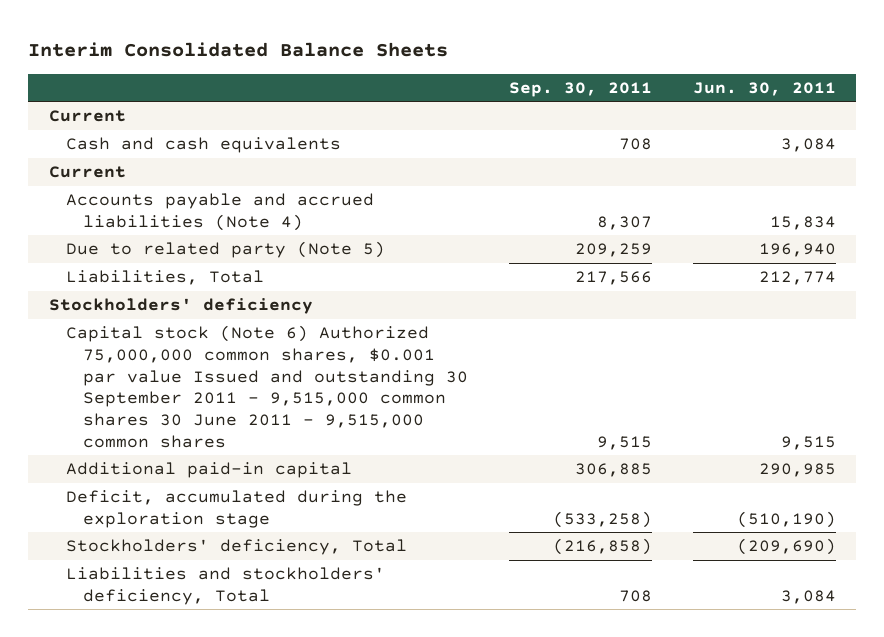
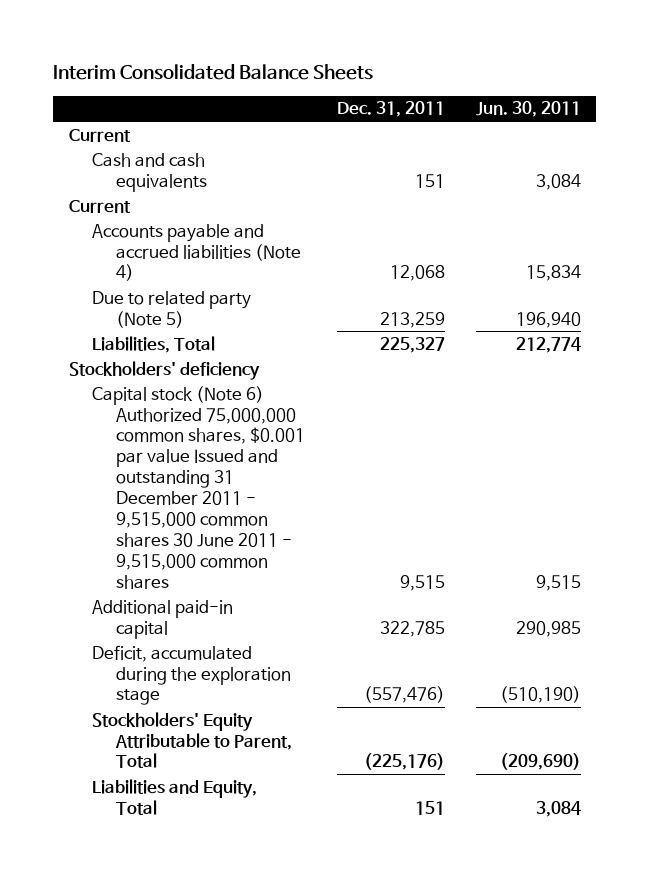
[508,81,652,97] Sep. 30, 2011 -> none
none -> [336,101,445,118] Dec. 31, 2011
[65,325,468,448] Capital stock (Note 6) Authorized 75,000,000 common shares, $0.001 par value Issued and outstanding 30 September 2011 - 9,515,000 common shares 30 June 2011 - 9,515,000 common shares -> [92,385,306,589] Capital stock (Note 6) Authorized 75,000,000 common shares, $0.001 par value Issued and outstanding 31 December 2011 - 9,515,000 common shares 30 June 2011 - 9,515,000 common shares
[65,539,407,556] Stockholders' deficiency, Total -> [92,711,293,769] Stockholders' Equity Attributable to Parent, Total
[65,567,385,605] Liabilities and stockholders' deficiency, Total -> [92,778,258,815] Liabilities and Equity, Total

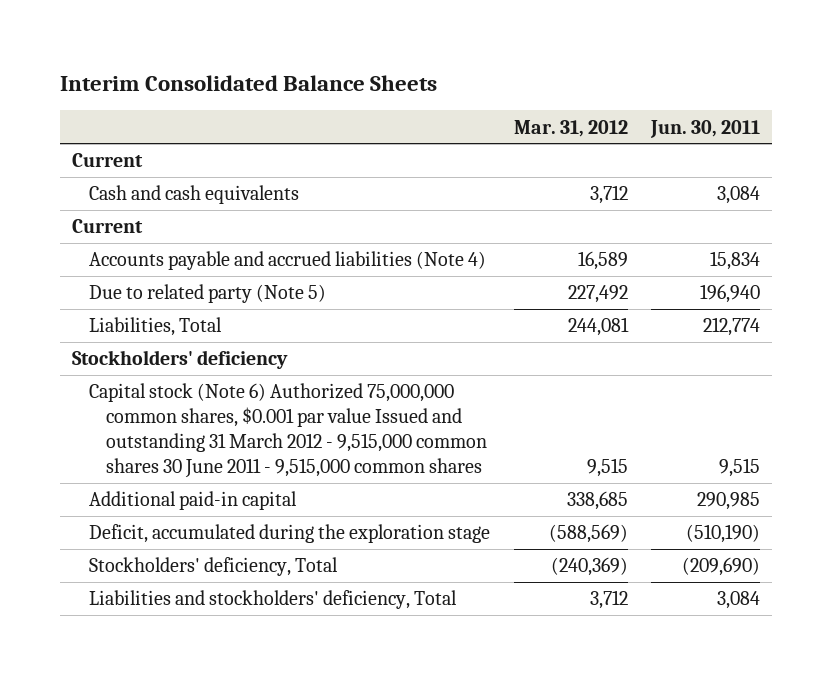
[336,101,445,118] Dec. 31, 2011 -> none
none -> [513,119,628,137] Mar. 31, 2012
[92,385,306,589] Capital stock (Note 6) Authorized 75,000,000 common shares, $0.001 par value Issued and outstanding 31 December 2011 - 9,515,000 common shares 30 June 2011 - 9,515,000 common shares -> [88,383,487,479] Capital stock (Note 6) Authorized 75,000,000 common shares, $0.001 par value Issued and outstanding 31 March 2012 - 9,515,000 common shares 30 June 2011 - 9,515,000 common shares
[92,711,293,769] Stockholders' Equity Attributable to Parent, Total -> [88,557,338,577] Stockholders' deficiency, Total
[92,778,258,815] Liabilities and Equity, Total -> [88,590,457,610] Liabilities and stockholders' deficiency, Total

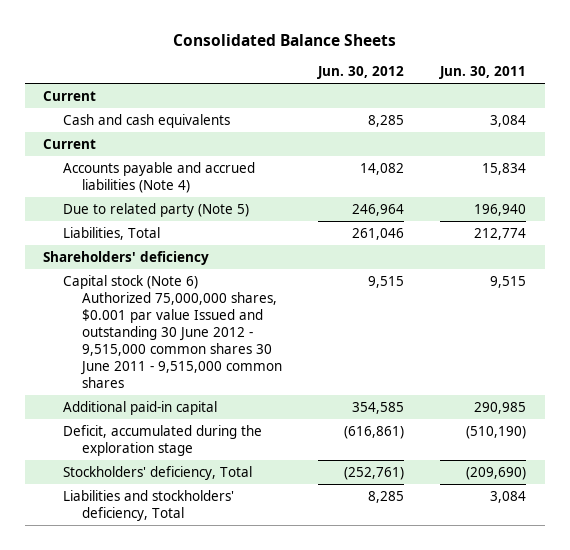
[60,74,438,91] Interim Consolidated Balance Sheets -> [172,33,396,46] Consolidated Balance Sheets
[513,119,628,137] Mar. 31, 2012 -> none
none -> [317,66,405,80] Jun. 30, 2012
[72,350,289,370] Stockholders' deficiency -> [43,250,210,265] Shareholders' deficiency
[88,383,487,479] Capital stock (Note 6) Authorized 75,000,000 common shares, $0.001 par value Issued and outstanding 31 March 2012 - 9,515,000 common shares 30 June 2011 - 9,515,000 common shares -> [62,274,282,388] Capital stock (Note 6) Authorized 75,000,000 shares, $0.001 par value Issued and outstanding 30 June 2012 - 9,515,000 common shares 30 June 2011 - 9,515,000 common shares

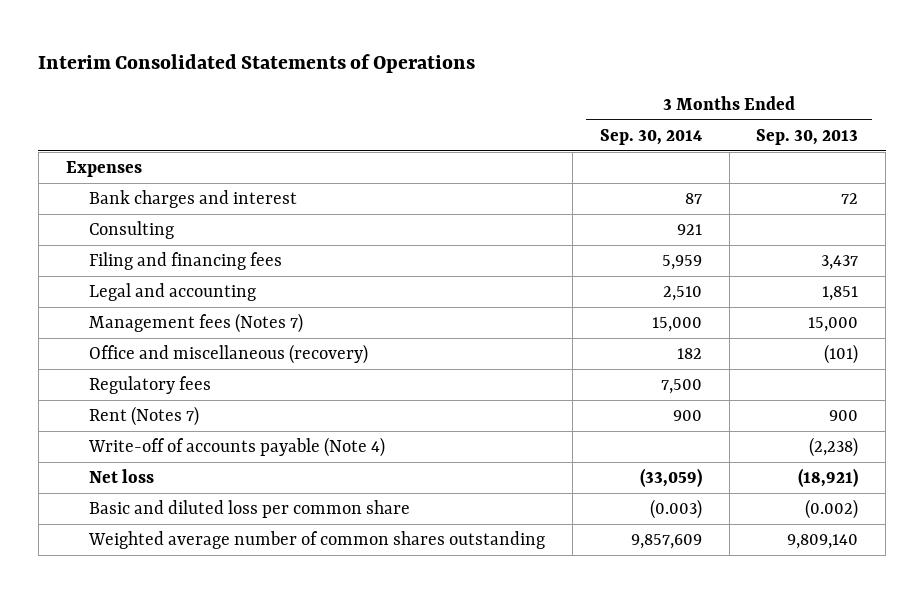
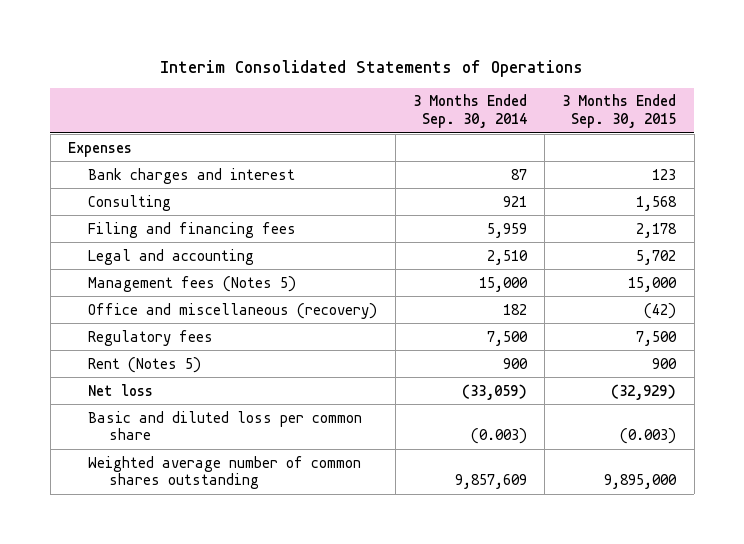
[756,128,859,145] Sep. 30, 2013 -> none
none -> [562,94,677,129] 3 Months Ended Sep. 30, 2015
[88,313,303,334] Management fees (Notes 7) -> [88,275,297,292] Management fees (Notes 5)
[87,437,385,458] Write-off of accounts payable (Note 4) -> none
[88,406,199,427] Rent (Notes 7) -> [88,356,202,373] Rent (Notes 5)

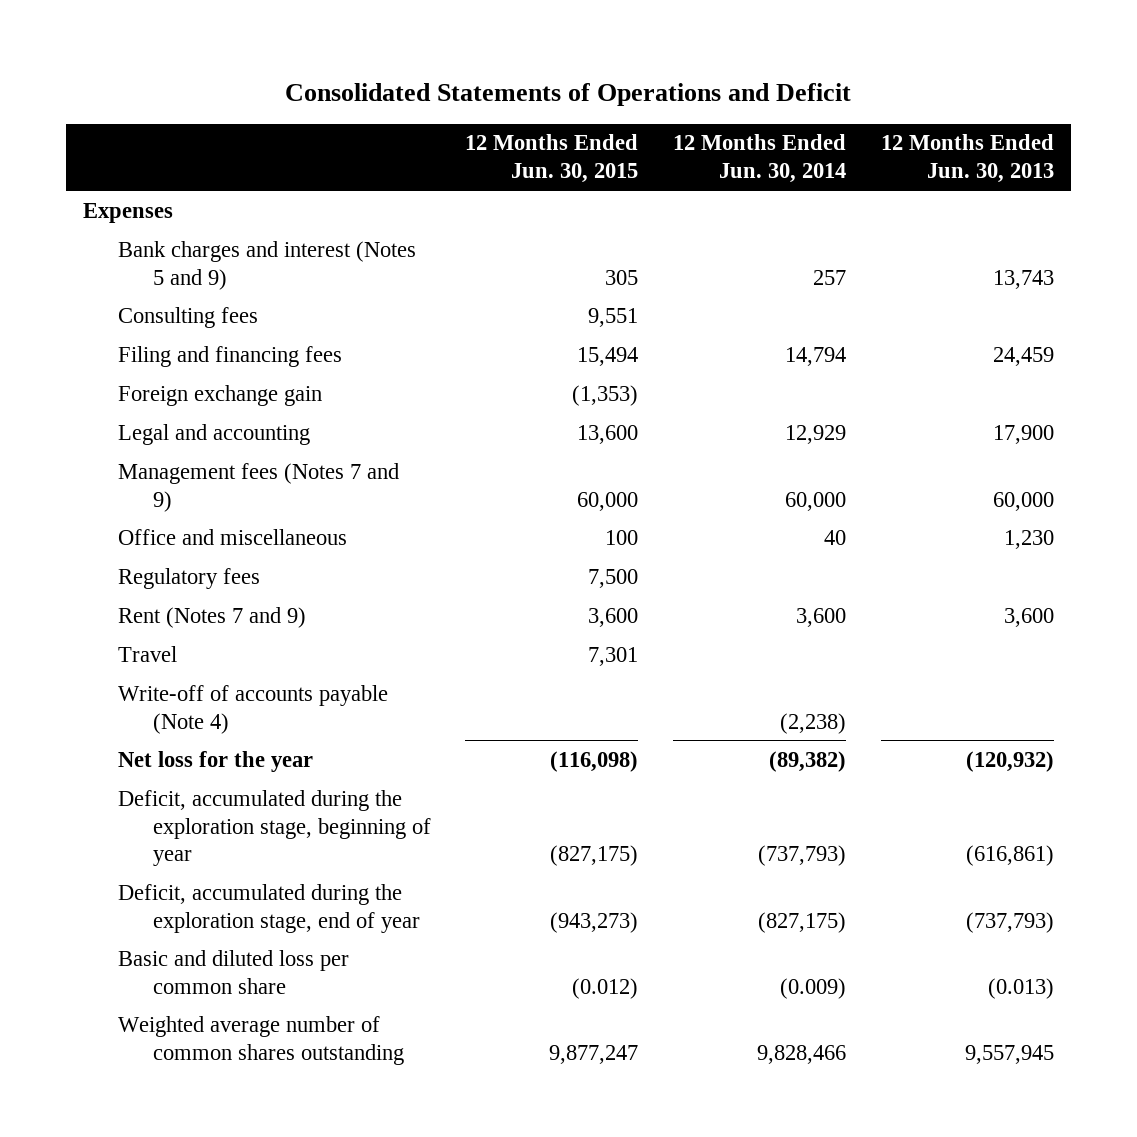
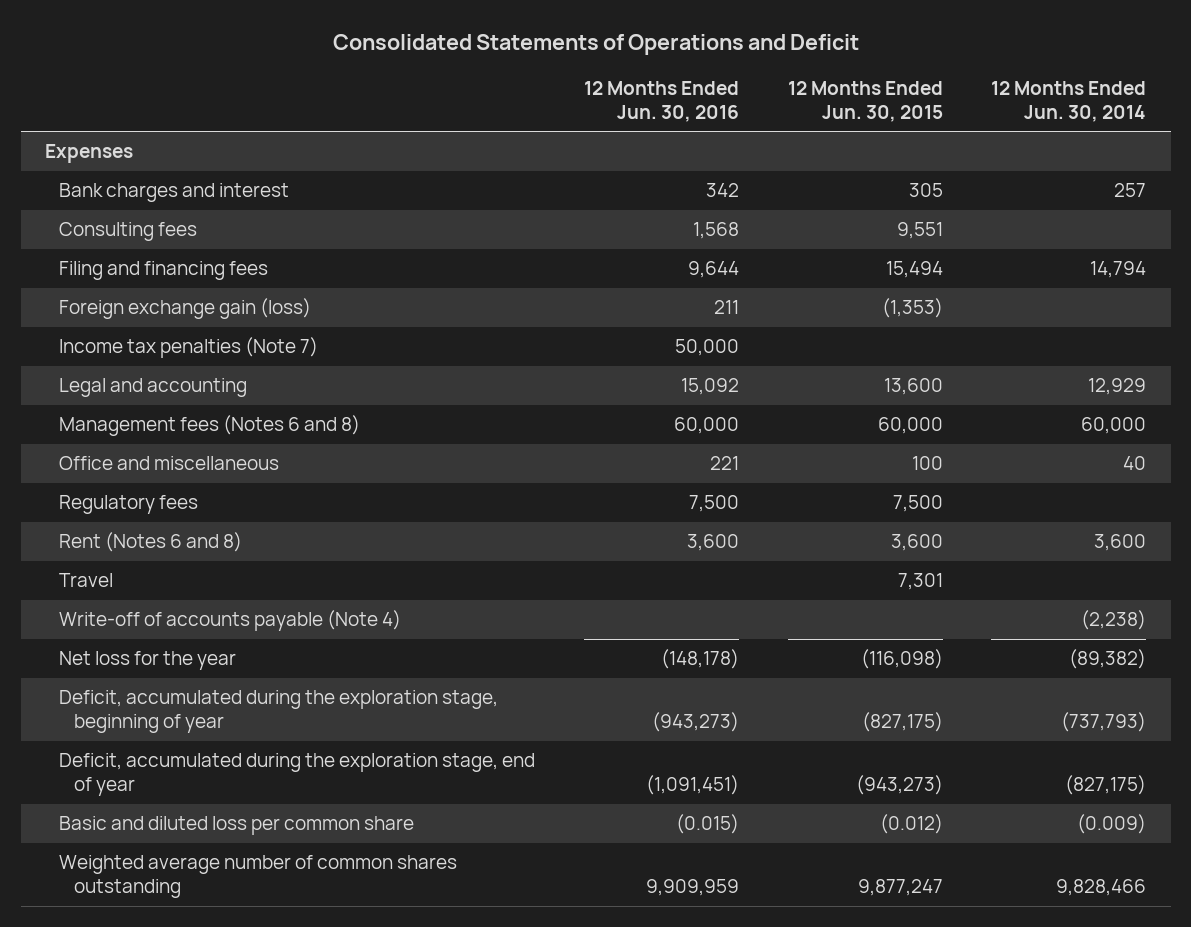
[880,134,1054,184] 12 Months Ended Jun. 30, 2013 -> none
none -> [584,81,740,122] 12 Months Ended Jun. 30, 2016
[117,240,416,290] Bank charges and interest (Notes 5 and 9) -> [59,183,290,203] Bank charges and interest
[117,384,322,406] Foreign exchange gain -> [59,298,312,320] Foreign exchange gain (loss)
none -> [59,337,319,359] Income tax penalties (Note 7)
[117,462,399,512] Management fees (Notes 7 and 9) -> [59,415,361,437] Management fees (Notes 6 and 8)
[117,606,306,628] Rent (Notes 7 and 9) -> [59,532,243,553] Rent (Notes 6 and 8)

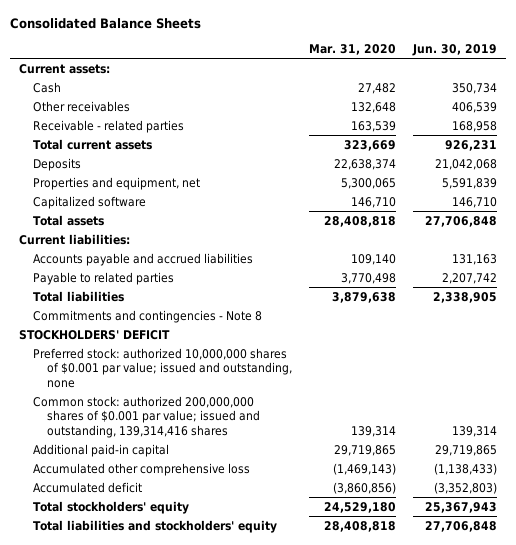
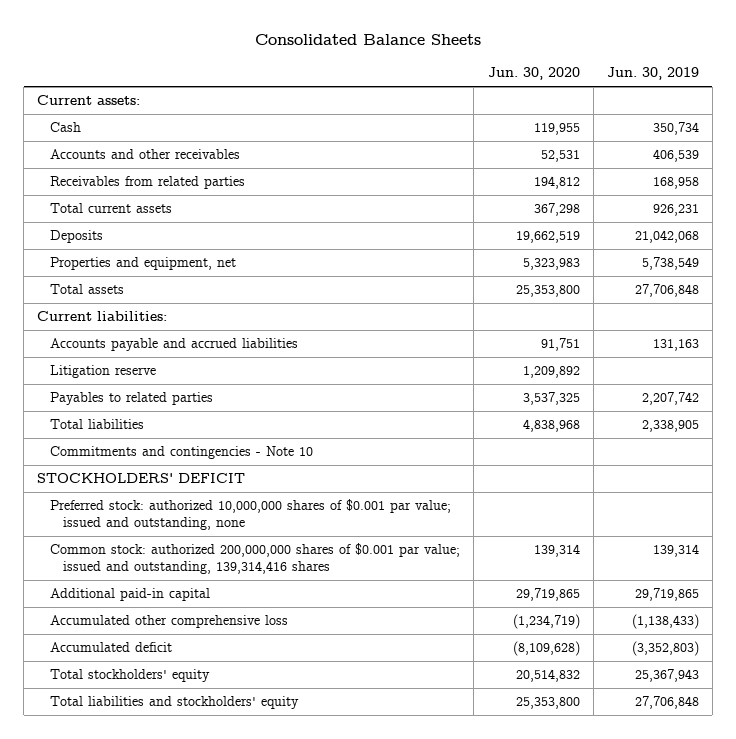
[309,43,397,55] Mar. 31, 2020 -> none
none -> [487,67,580,81] Jun. 30, 2020
[32,100,130,112] Other receivables -> [50,149,241,160] Accounts and other receivables
[32,119,184,133] Receivable - related parties -> [50,176,246,190] Receivables from related parties
[32,195,146,209] Capitalized software -> none
[442,177,498,189] 5,591,839 -> [641,257,699,271] 5,738,549
none -> [50,365,157,379] Litigation reserve
[32,271,174,285] Payable to related parties -> [50,392,214,406] Payables to related parties
[32,309,262,323] Commitments and contingencies - Note 8 -> [50,446,314,460] Commitments and contingencies - Note 10

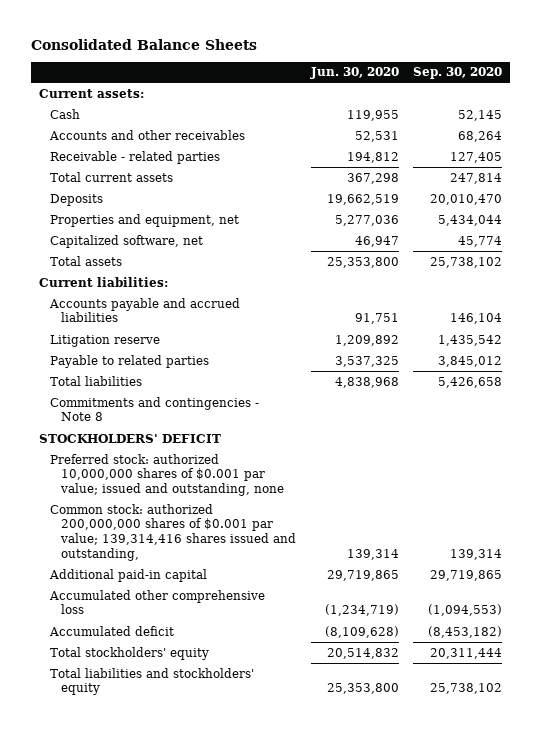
[606,67,699,81] Jun. 30, 2019 -> none
none -> [413,67,503,80] Sep. 30, 2020
[50,176,246,190] Receivables from related parties -> [49,150,220,164] Receivable - related parties
[522,258,580,271] 5,323,983 -> [334,214,399,226] 5,277,036
none -> [49,234,203,248] Capitalized software, net
[50,392,214,406] Payables to related parties -> [49,354,209,368] Payable to related parties
[50,446,314,460] Commitments and contingencies - Note 10 -> [49,396,259,422] Commitments and contingencies - Note 8
[50,543,461,574] Common stock: authorized 200,000,000 shares of $0.001 par value; issued and outstanding, 139,314,416 shares -> [49,503,296,561] Common stock: authorized 200,000,000 shares of $0.001 par value; 139,314,416 shares issued and outstanding,

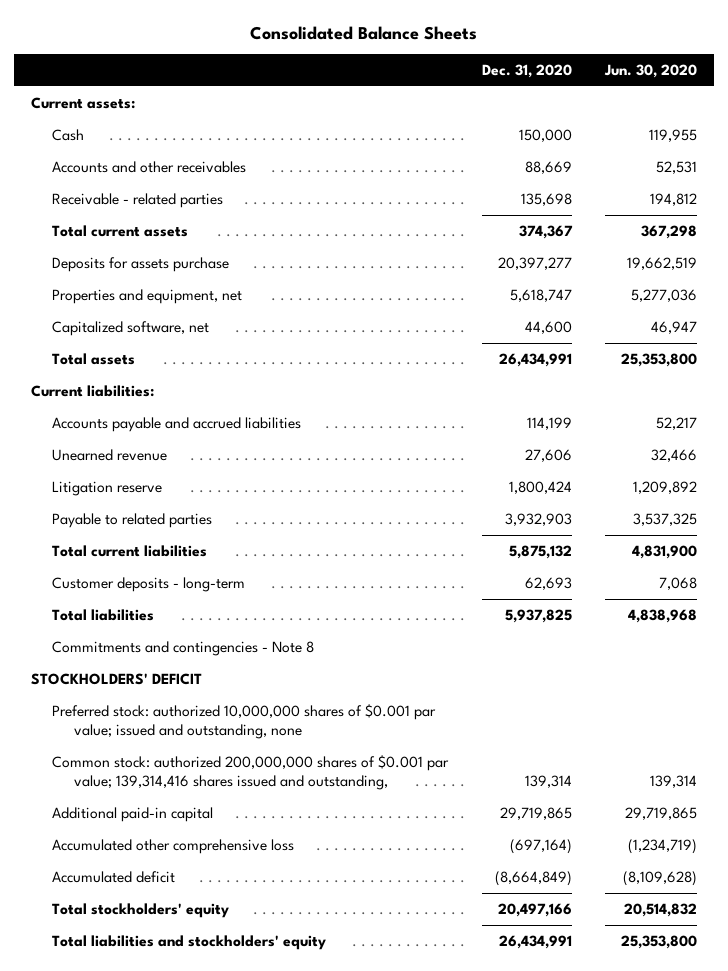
[413,67,503,80] Sep. 30, 2020 -> none
none -> [481,64,572,79] Dec. 31, 2020
[49,193,103,206] Deposits -> [52,256,230,272] Deposits for assets purchase
[354,313,399,325] 91,751 -> [656,416,698,430] 52,217
none -> [52,448,168,461] Unearned revenue
none -> [52,544,208,557] Total current liabilities
none -> [52,576,246,592] Customer deposits - long-term

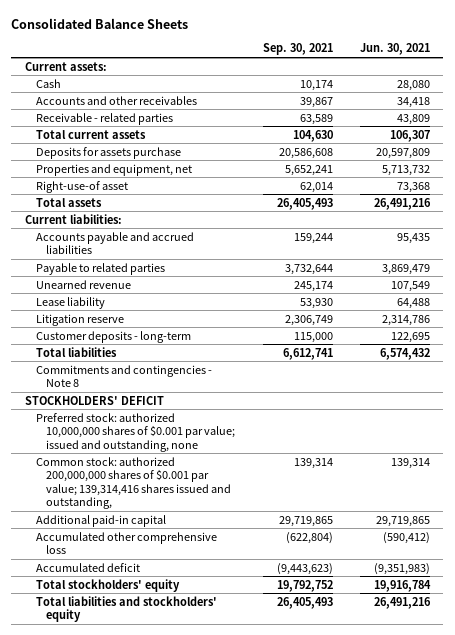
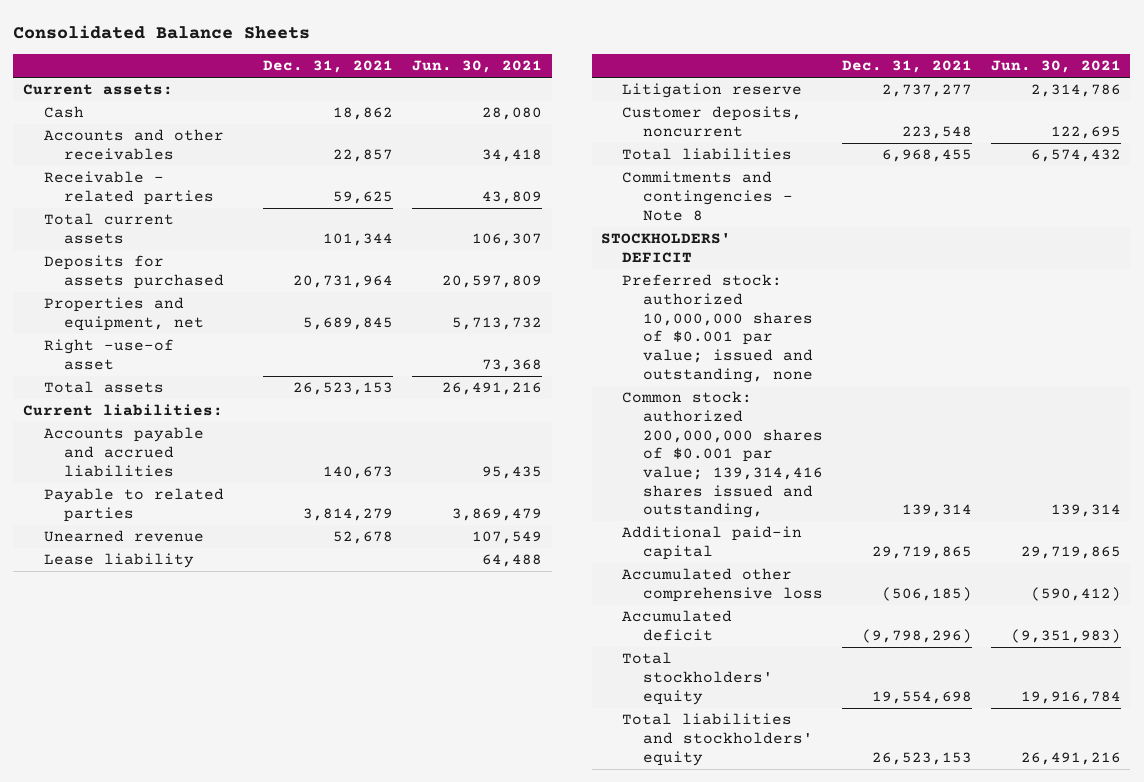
[262,43,333,56] Sep. 30, 2021 -> none
none -> [263,60,394,74] Dec. 31, 2021
[35,146,181,159] Deposits for assets purchase -> [43,255,225,289] Deposits for assets purchased
[35,180,128,193] Right-use-of asset -> [43,339,174,370] Right -use-of asset
[35,330,191,343] Customer deposits - long-term -> [622,106,803,137] Customer deposits, noncurrent

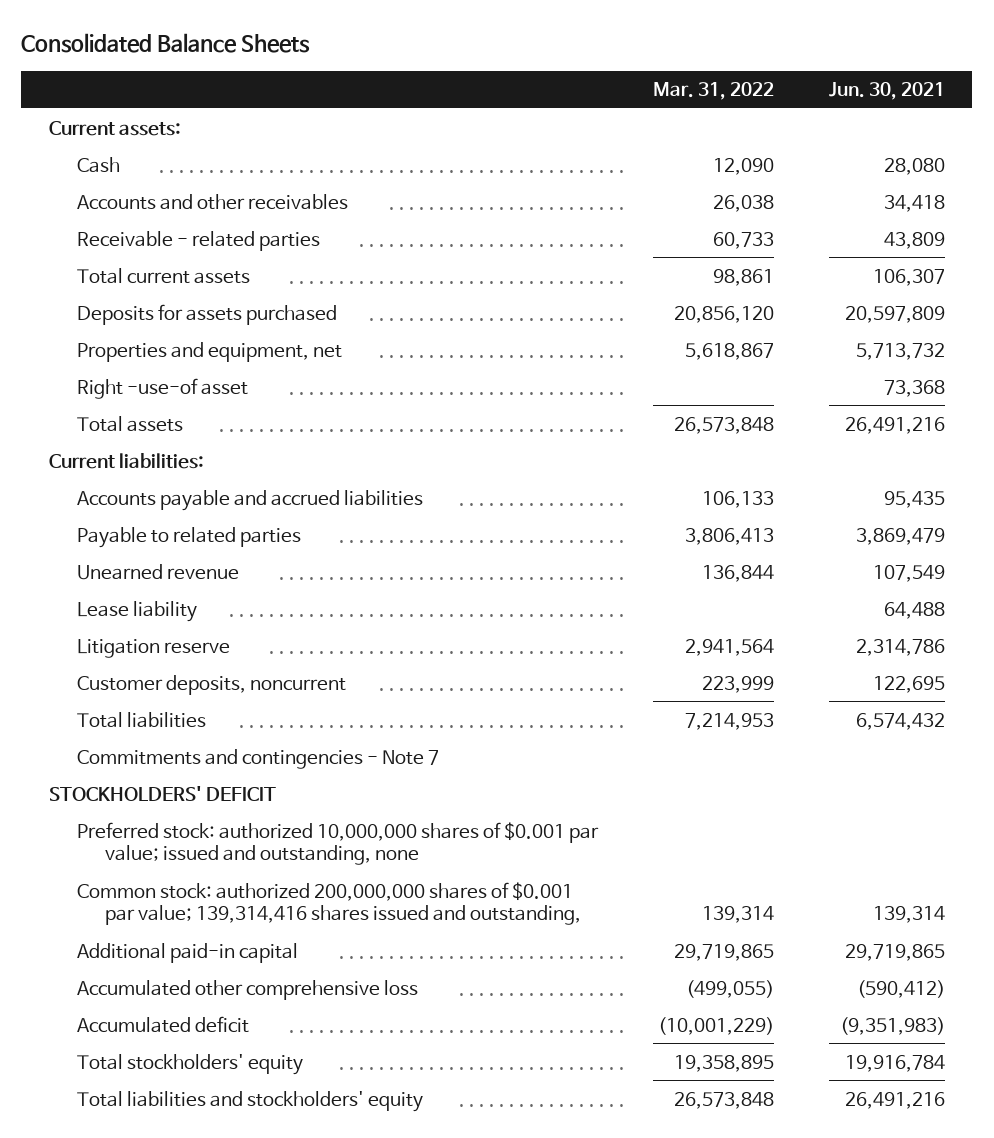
[263,60,394,74] Dec. 31, 2021 -> none
none -> [652,82,774,101] Mar. 31, 2022
[622,171,793,221] Commitments and contingencies - Note 8 -> [77,748,440,769] Commitments and contingencies - Note 7

